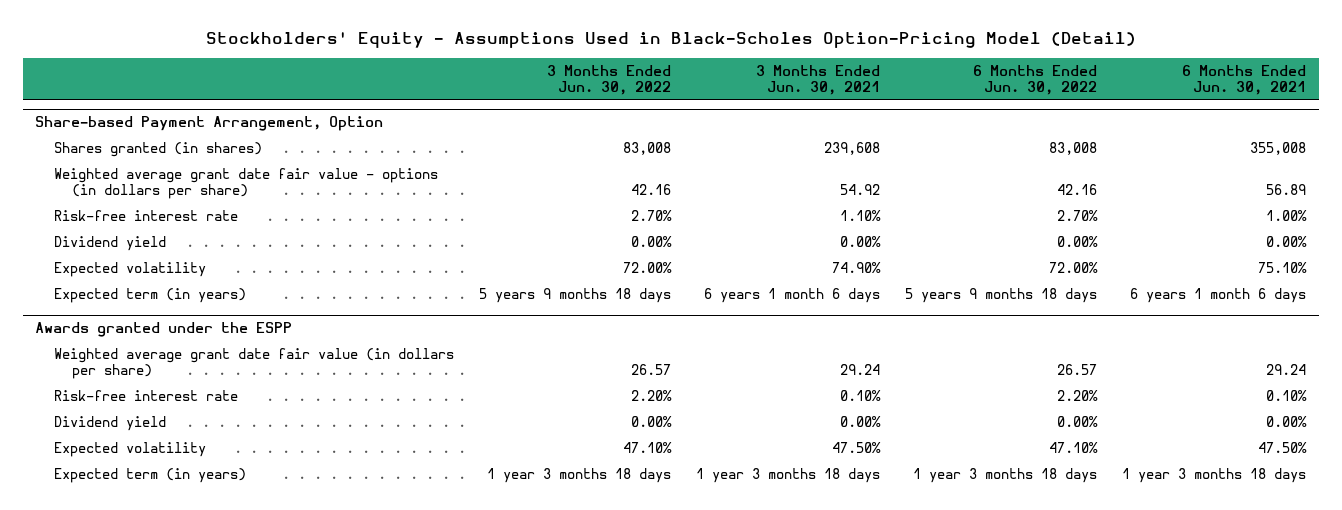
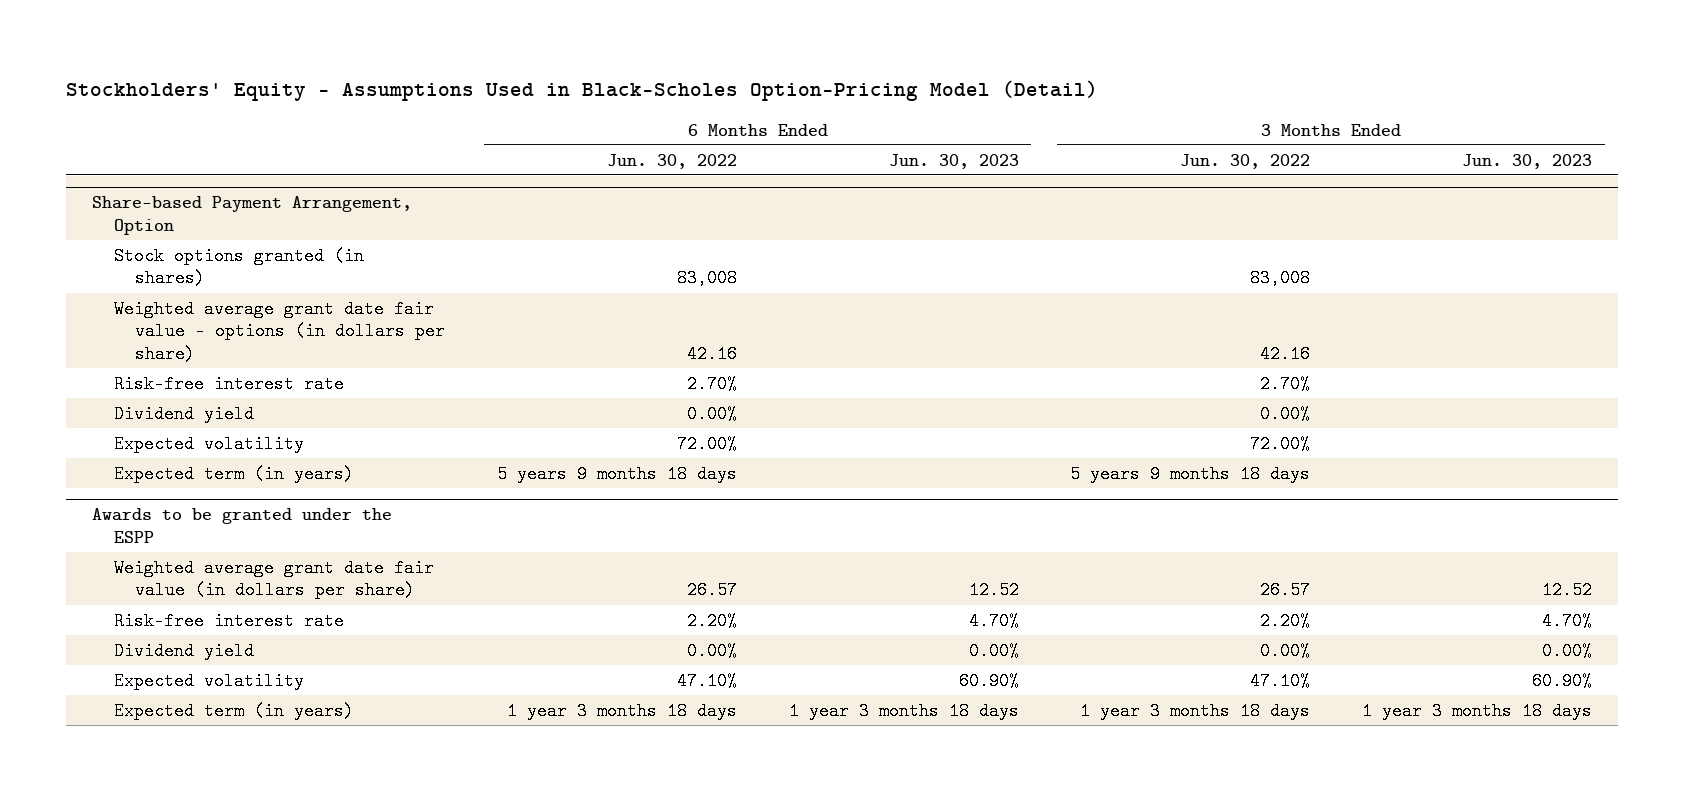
[755,64,880,96] 3 Months Ended Jun. 30, 2021 -> none
[1182,64,1307,96] 6 Months Ended Jun. 30, 2021 -> none
none -> [888,153,1019,169] Jun. 30, 2023
none -> [1461,153,1592,169] Jun. 30, 2023
[53,142,262,158] Shares granted (in shares) -> [113,246,364,288] Stock options granted (in shares)
[35,322,293,338] Awards granted under the ESPP -> [91,508,392,543] Awards to be granted under the ESPP

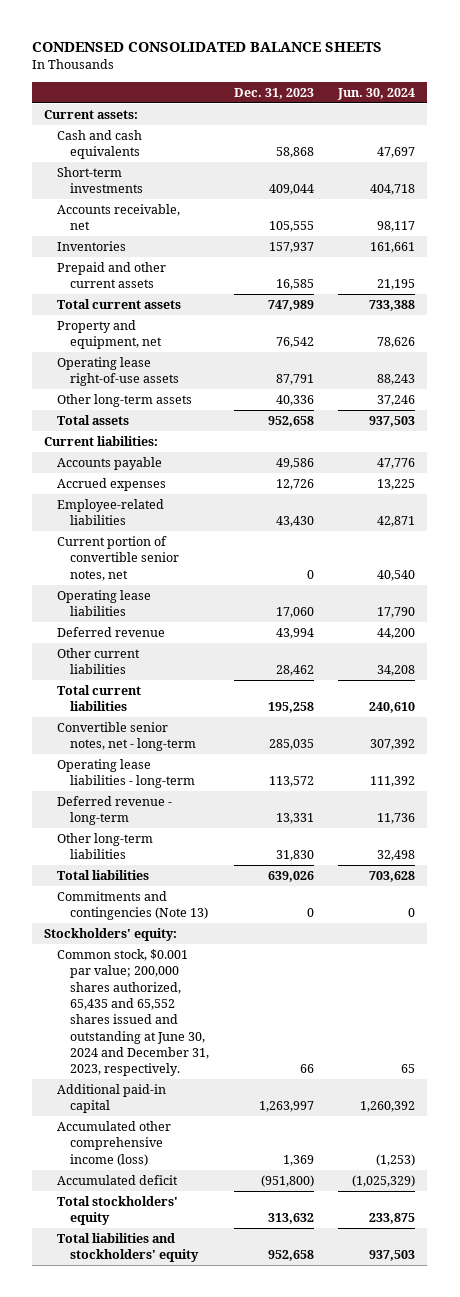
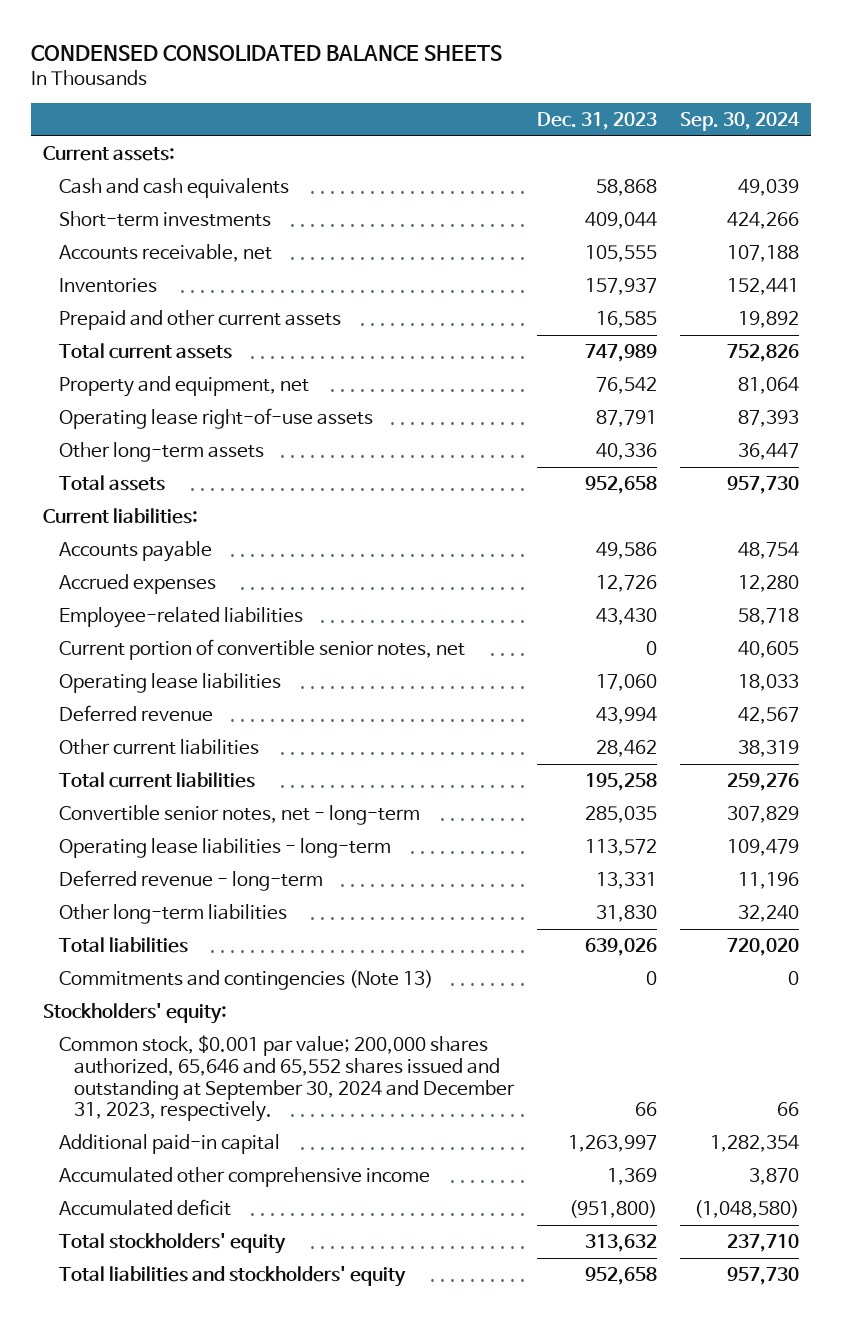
[337,87,416,100] Jun. 30, 2024 -> none
none -> [680,112,801,132] Sep. 30, 2024
[57,949,210,1077] Common stock, $0.001 par value; 200,000 shares authorized, 65,435 and 65,552 shares issued and outstanding at June 30, 2024 and December 31, 2023, respectively. -> [58,1035,516,1123] Common stock, $0.001 par value; 200,000 shares authorized, 65,646 and 65,552 shares issued and outstanding at September 30, 2024 and December 31, 2023, respectively.
[57,1121,172,1166] Accumulated other comprehensive income (loss) -> [58,1167,430,1188] Accumulated other comprehensive income

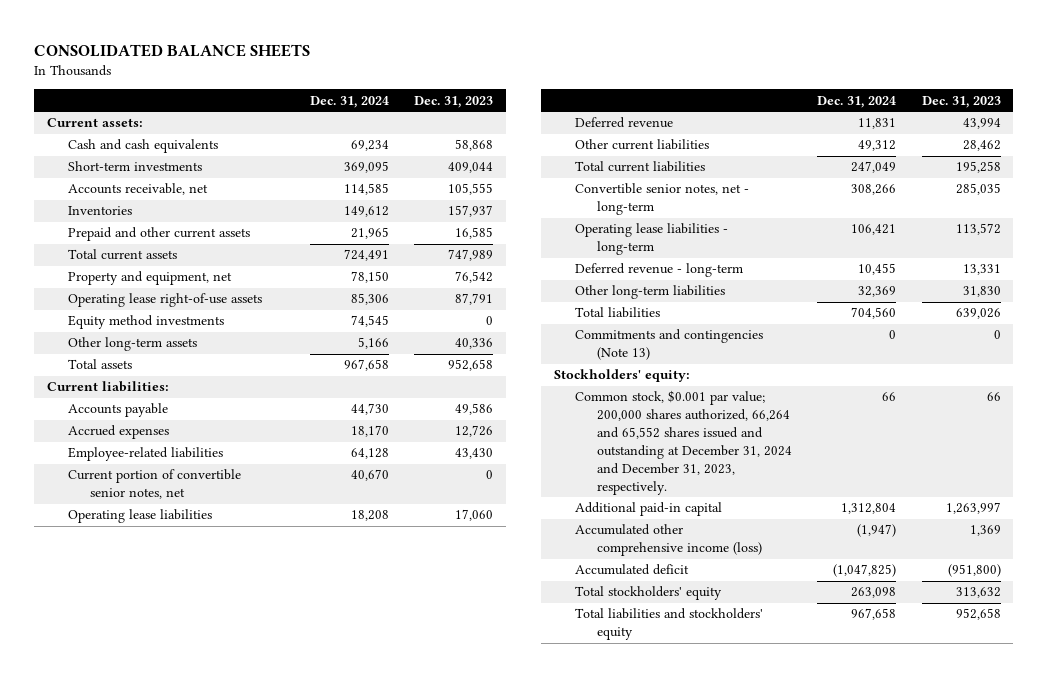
[31,44,503,61] CONDENSED CONSOLIDATED BALANCE SHEETS -> [34,44,311,58] CONSOLIDATED BALANCE SHEETS
[680,112,801,132] Sep. 30, 2024 -> none
none -> [309,95,389,108] Dec. 31, 2024
none -> [68,315,225,330] Equity method investments
[58,1035,516,1123] Common stock, $0.001 par value; 200,000 shares authorized, 65,646 and 65,552 shares issued and outstanding at September 30, 2024 and December 31, 2023, respectively. -> [575,390,792,495] Common stock, $0.001 par value; 200,000 shares authorized, 66,264 and 65,552 shares issued and outstanding at December 31, 2024 and December 31, 2023, respectively.
[58,1167,430,1188] Accumulated other comprehensive income -> [575,524,762,557] Accumulated other comprehensive income (loss)

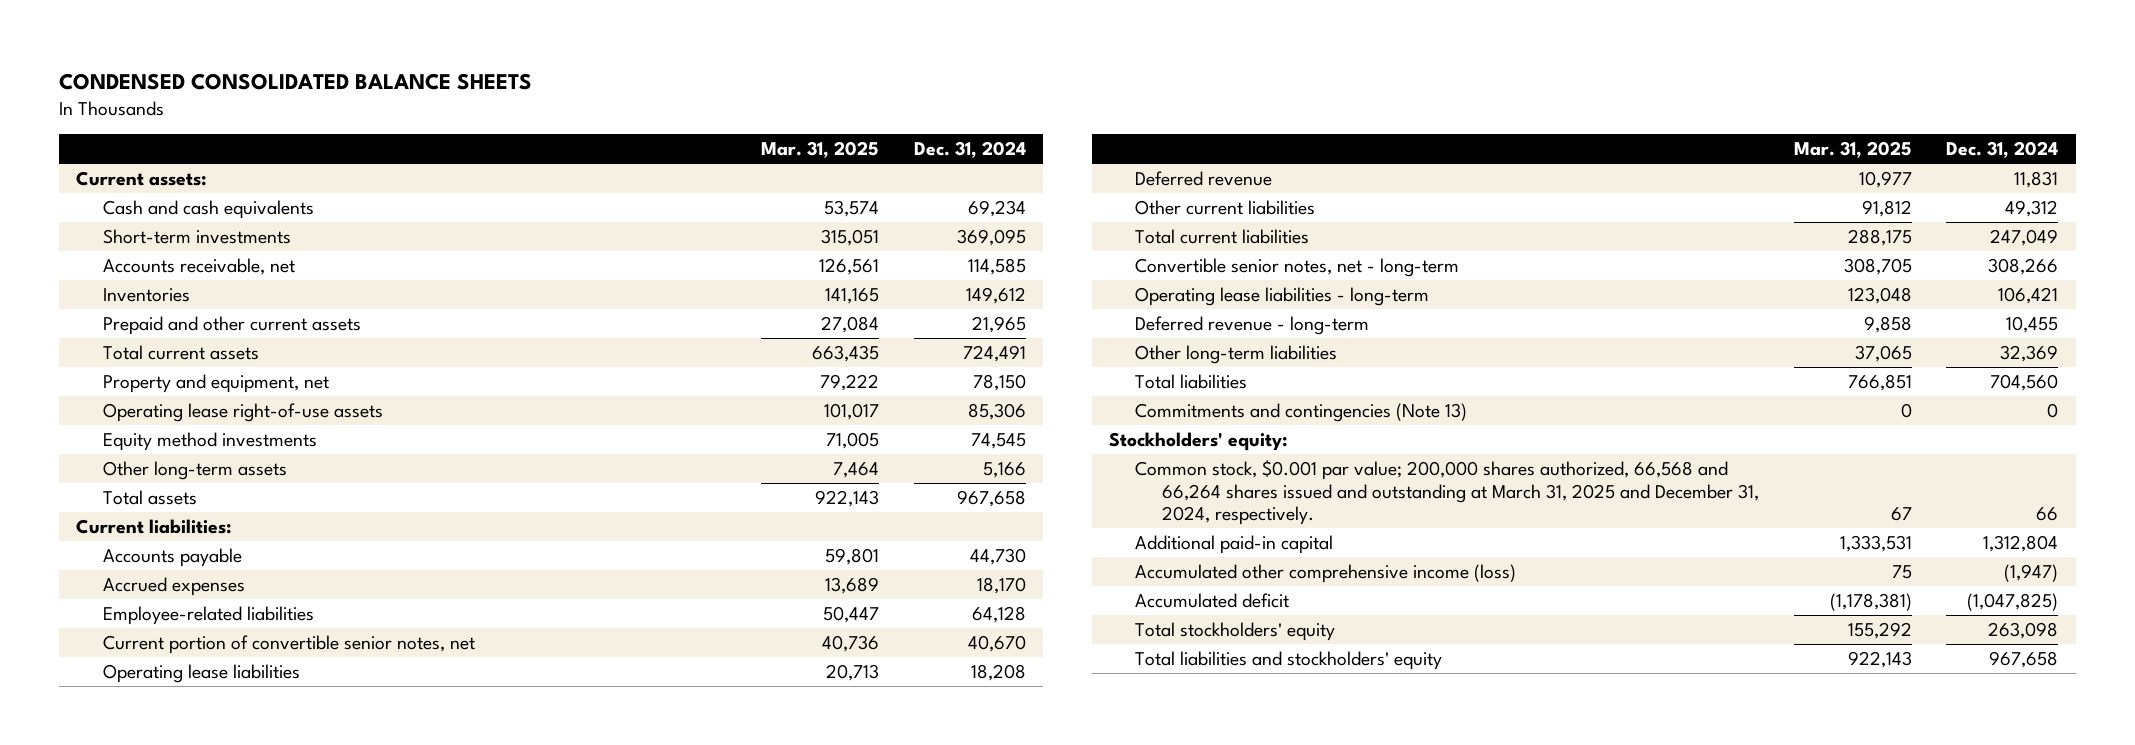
[34,44,311,58] CONSOLIDATED BALANCE SHEETS -> [58,72,532,90] CONDENSED CONSOLIDATED BALANCE SHEETS
[414,95,494,108] Dec. 31, 2023 -> none
none -> [760,141,879,159] Mar. 31, 2025
[575,390,792,495] Common stock, $0.001 par value; 200,000 shares authorized, 66,264 and 65,552 shares issued and outstanding at December 31, 2024 and December 31, 2023, respectively. -> [1135,459,1759,526] Common stock, $0.001 par value; 200,000 shares authorized, 66,568 and 66,264 shares issued and outstanding at March 31, 2025 and December 31, 2024, respectively.

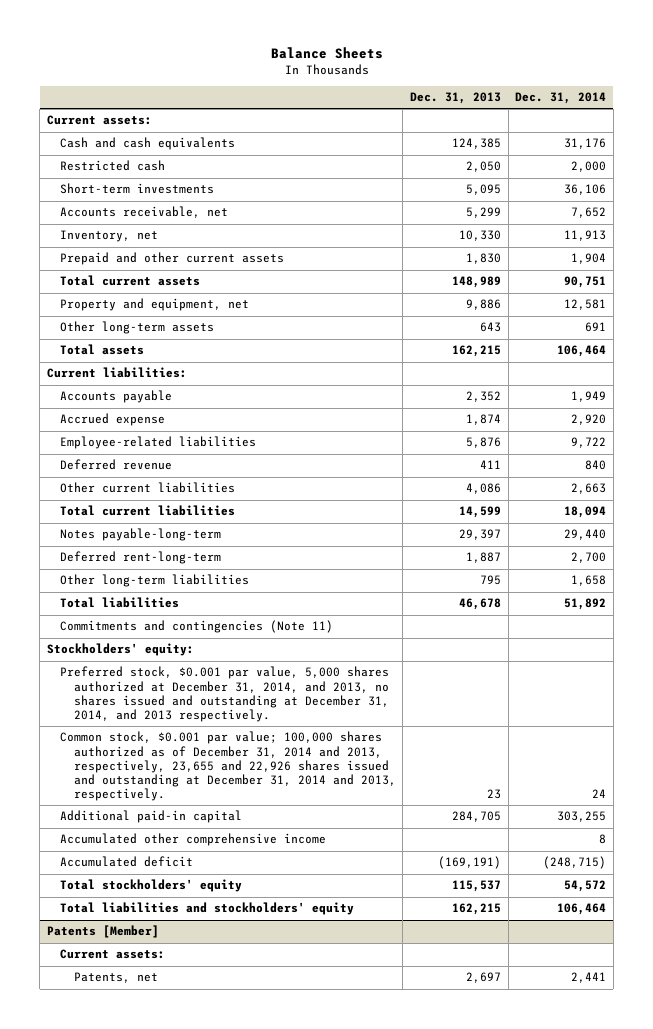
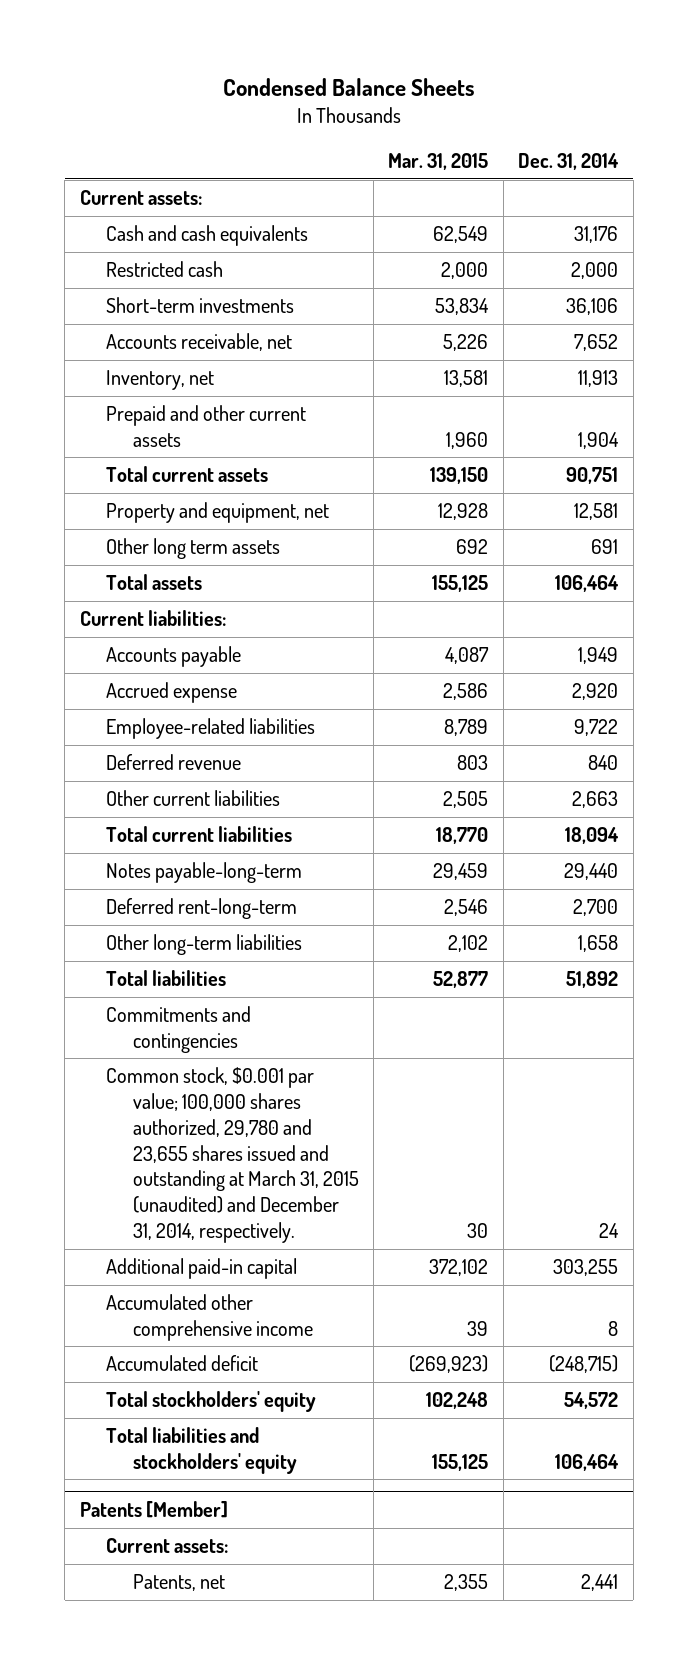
[270,46,383,59] Balance Sheets -> [222,77,475,96] Condensed Balance Sheets
[409,92,501,105] Dec. 31, 2013 -> none
none -> [388,153,489,171] Mar. 31, 2015
[60,321,215,335] Other long-term assets -> [106,538,281,560] Other long term assets
[46,643,194,657] Stockholders' equity: -> none
[60,666,390,723] Preferred stock, $0.001 par value, 5,000 shares authorized at December 31, 2014, and 2013, no shares issued and outstanding at December 31, 2014, and 2013 respectively. -> none
[60,620,334,634] Commitments and contingencies (Note 11) -> [106,1006,252,1053] Commitments and contingencies
[60,731,396,802] Common stock, $0.001 par value; 100,000 shares authorized as of December 31, 2014 and 2013, respectively, 23,655 and 22,926 shares issued and outstanding at December 31, 2014 and 2013, respectively. -> [106,1067,359,1244] Common stock, $0.001 par value; 100,000 shares authorized, 29,780 and 23,655 shares issued and outstanding at March 31, 2015 (unaudited) and December 31, 2014, respectively.

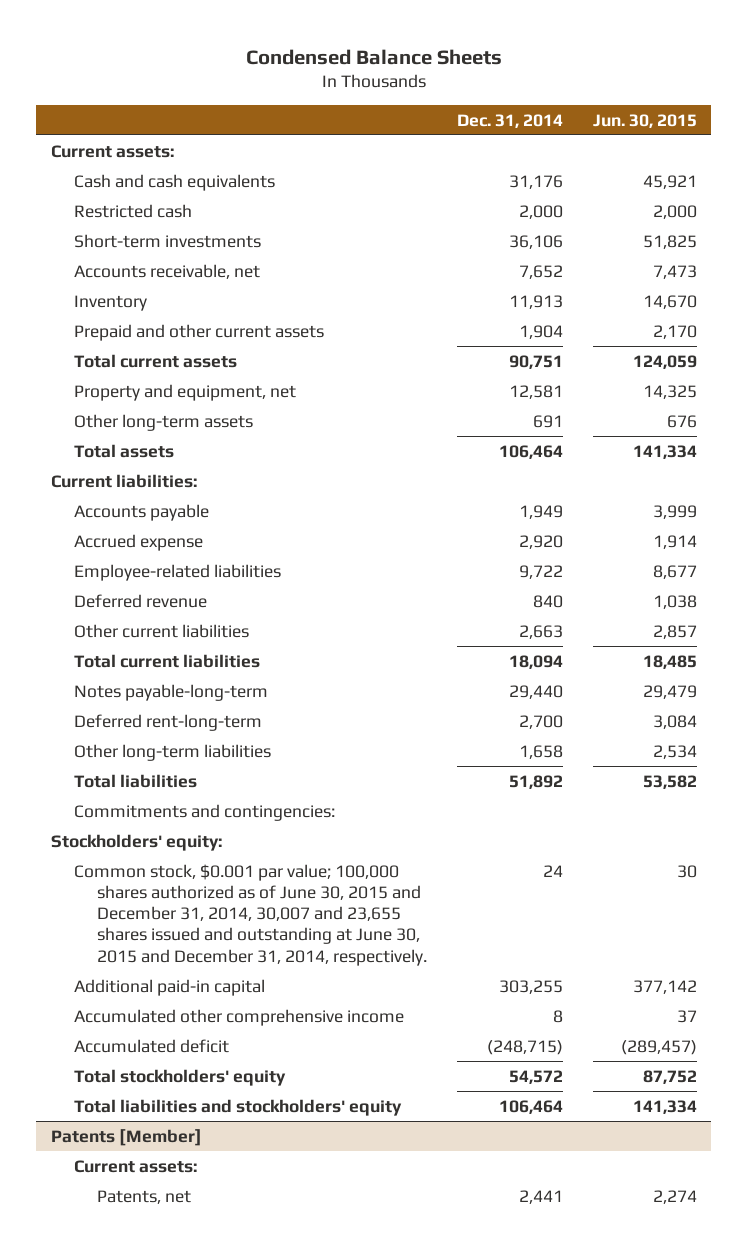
[388,153,489,171] Mar. 31, 2015 -> none
none -> [592,113,697,128] Jun. 30, 2015
[106,370,215,391] Inventory, net -> [74,294,148,311] Inventory
[106,538,281,560] Other long term assets -> [74,413,254,431] Other long-term assets
[106,1006,252,1053] Commitments and contingencies -> [74,803,336,821] Commitments and contingencies:
none -> [50,833,222,851] Stockholders' equity:
[106,1067,359,1244] Common stock, $0.001 par value; 100,000 shares authorized, 29,780 and 23,655 shares issued and outstanding at March 31, 2015 (unaudited) and December 31, 2014, respectively. -> [74,863,428,966] Common stock, $0.001 par value; 100,000 shares authorized as of June 30, 2015 and December 31, 2014, 30,007 and 23,655 shares issued and outstanding at June 30, 2015 and December 31, 2014, respectively.

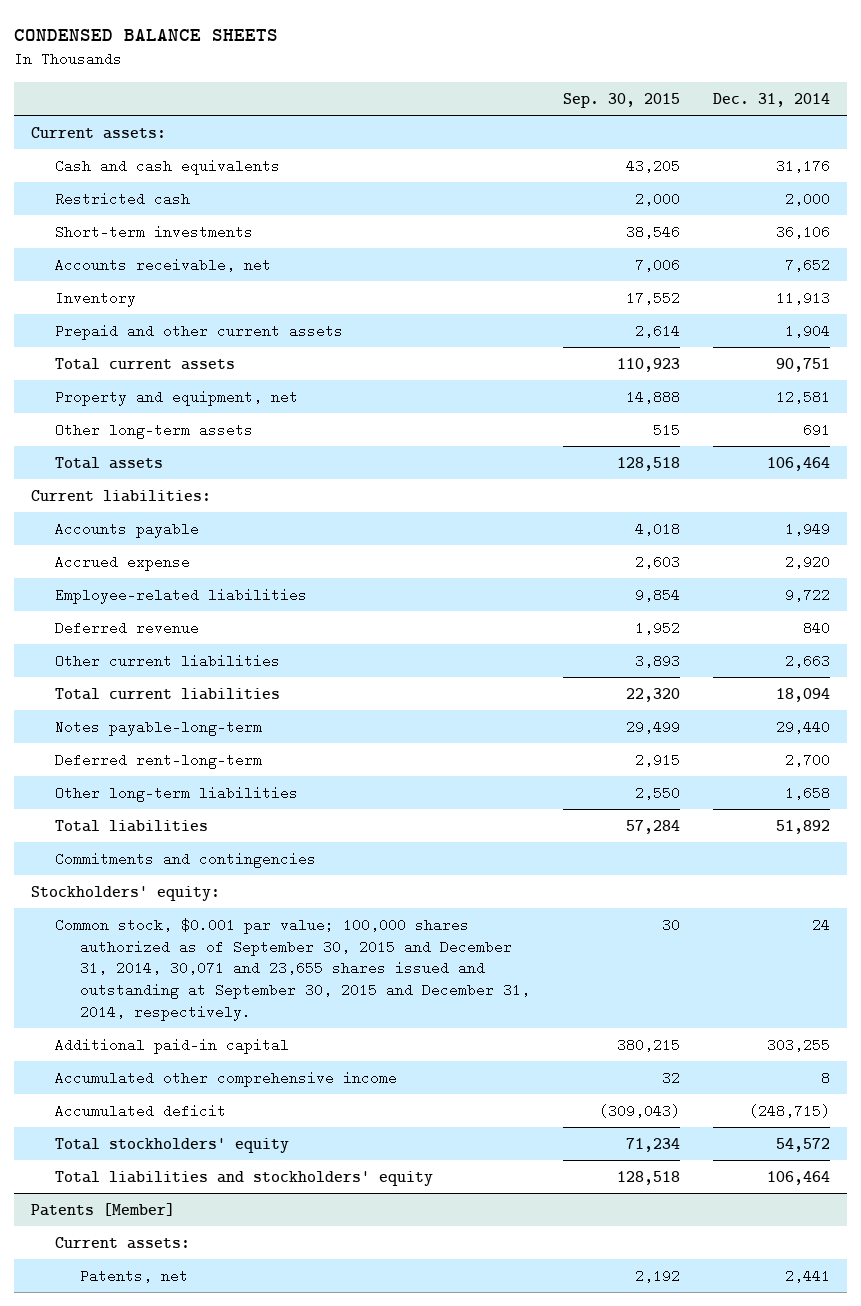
[245,48,502,65] Condensed Balance Sheets -> [14,29,279,42] CONDENSED BALANCE SHEETS
[592,113,697,128] Jun. 30, 2015 -> none
none -> [563,92,681,108] Sep. 30, 2015
[74,803,336,821] Commitments and contingencies: -> [55,852,317,869] Commitments and contingencies
[74,863,428,966] Common stock, $0.001 par value; 100,000 shares authorized as of June 30, 2015 and December 31, 2014, 30,007 and 23,655 shares issued and outstanding at June 30, 2015 and December 31, 2014, respectively. -> [55,918,530,1021] Common stock, $0.001 par value; 100,000 shares authorized as of September 30, 2015 and December 31, 2014, 30,071 and 23,655 shares issued and outstanding at September 30, 2015 and December 31, 2014, respectively.

